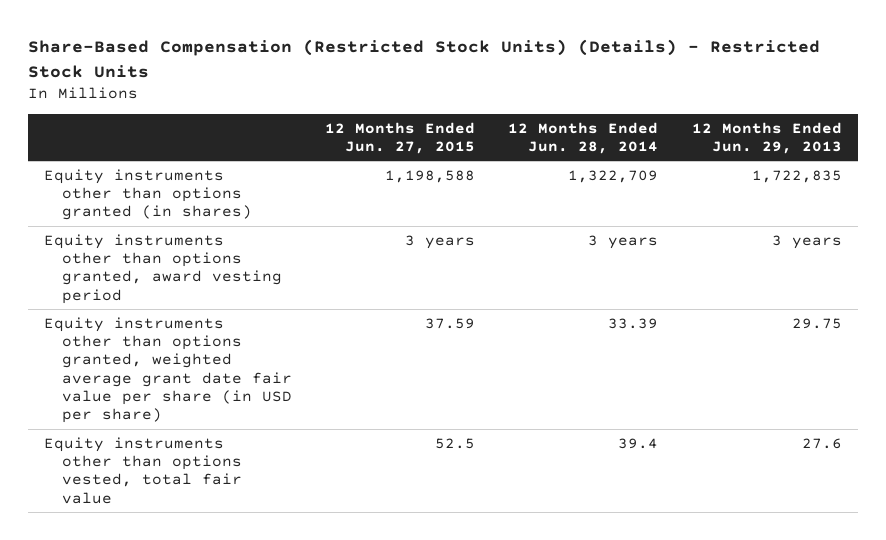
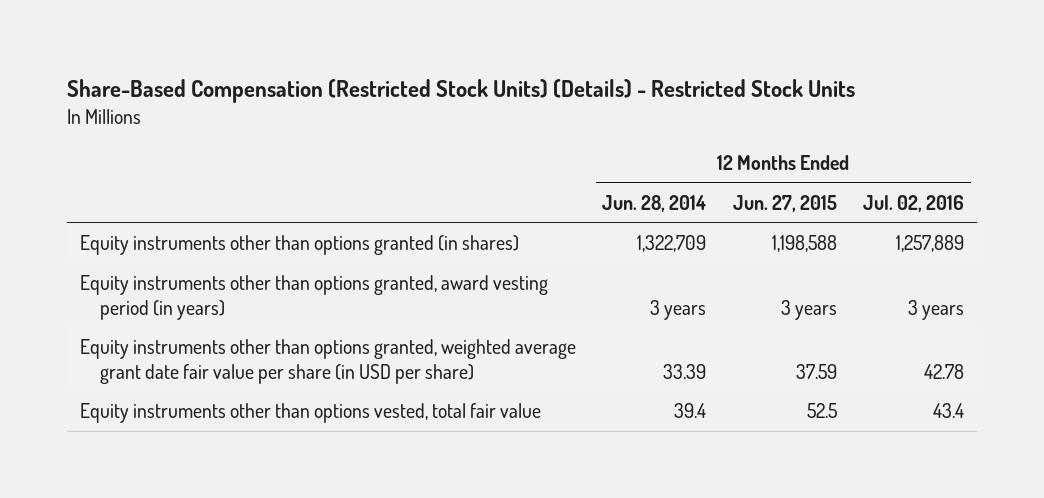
[691,121,842,154] 12 Months Ended Jun. 29, 2013 -> none
none -> [863,194,965,212] Jul. 02, 2016
[44,233,283,304] Equity instruments other than options granted, award vesting period -> [80,274,549,320] Equity instruments other than options granted, award vesting period (in years)

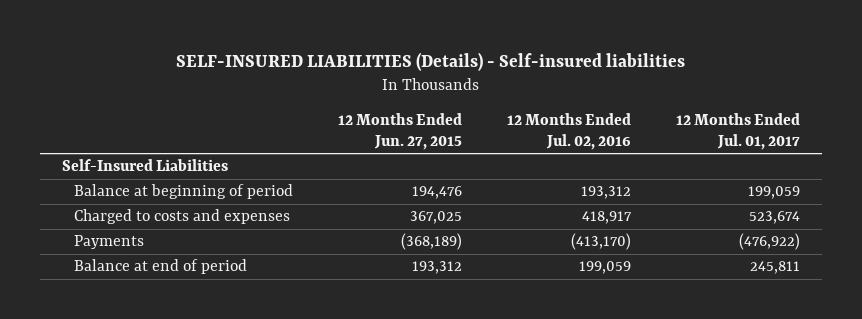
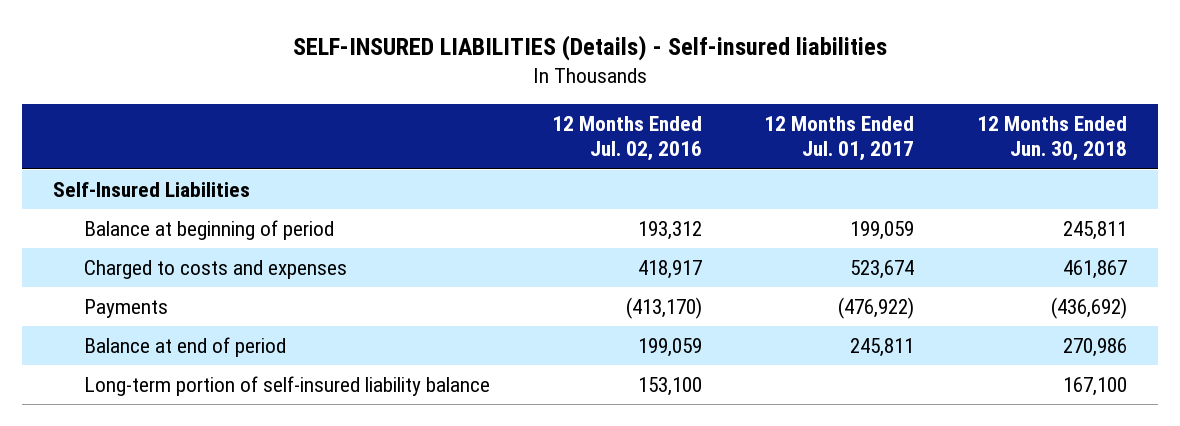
[338,112,463,150] 12 Months Ended Jun. 27, 2015 -> none
none -> [976,115,1127,162] 12 Months Ended Jun. 30, 2018
none -> [83,376,490,397] Long-term portion of self-insured liability balance

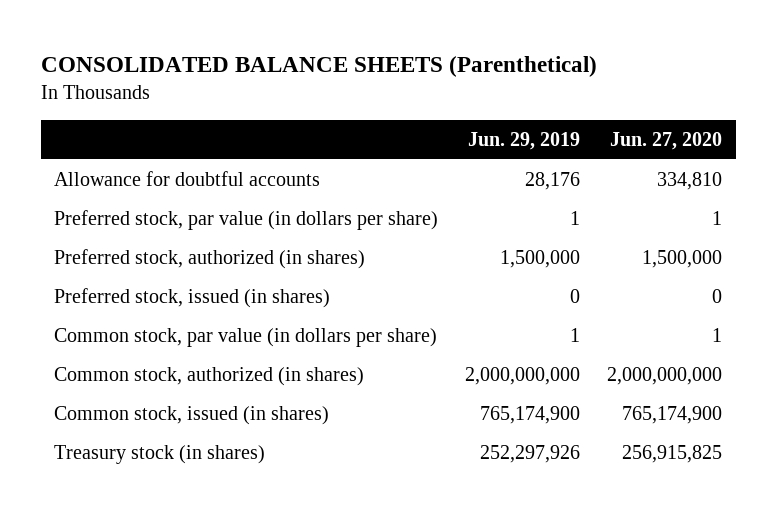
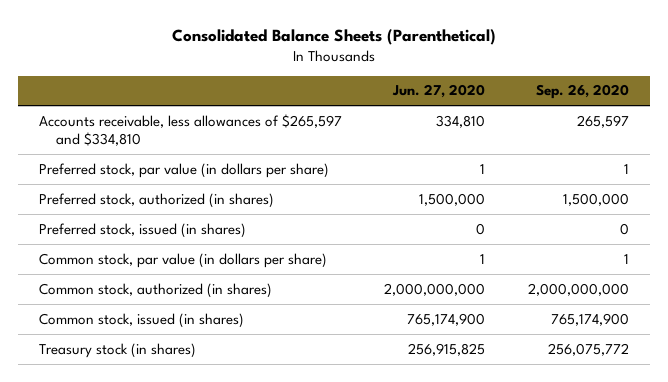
[40,56,597,78] CONSOLIDATED BALANCE SHEETS (Parenthetical) -> [171,28,496,45] Consolidated Balance Sheets (Parenthetical)
[468,131,581,150] Jun. 29, 2019 -> none
none -> [535,84,629,100] Sep. 26, 2020
[54,171,321,187] Allowance for doubtful accounts -> [39,113,343,147] Accounts receivable, less allowances of $265,597 and $334,810

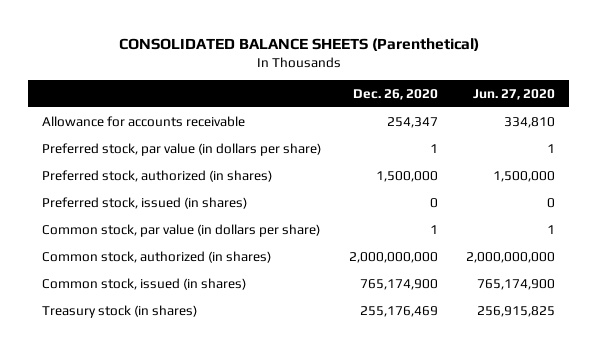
[171,28,496,45] Consolidated Balance Sheets (Parenthetical) -> [118,37,479,51] CONSOLIDATED BALANCE SHEETS (Parenthetical)
[535,84,629,100] Sep. 26, 2020 -> none
none -> [353,88,439,100] Dec. 26, 2020
[39,113,343,147] Accounts receivable, less allowances of $265,597 and $334,810 -> [41,115,245,127] Allowance for accounts receivable

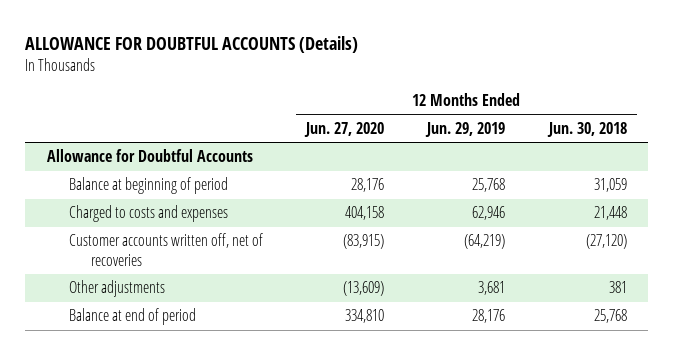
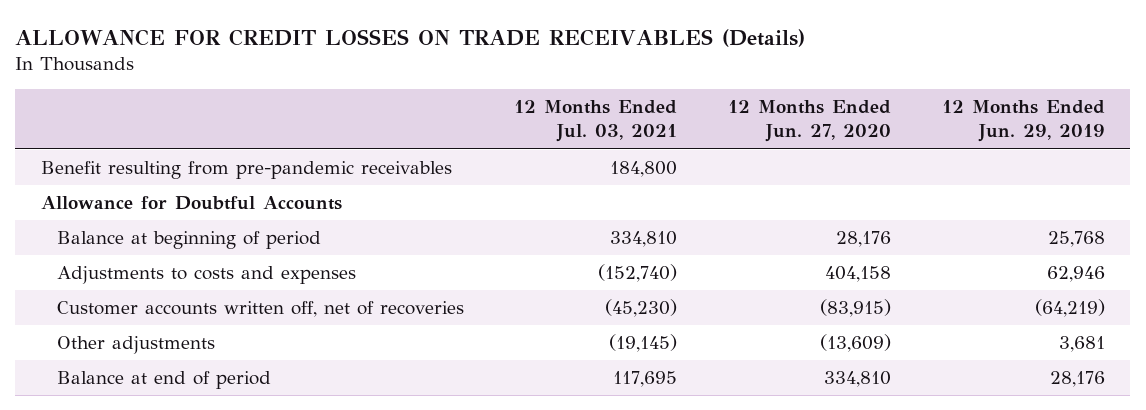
[25,35,359,53] ALLOWANCE FOR DOUBTFUL ACCOUNTS (Details) -> [15,28,806,47] ALLOWANCE FOR CREDIT LOSSES ON TRADE RECEIVABLES (Details)
[546,121,627,137] Jun. 30, 2018 -> none
none -> [514,100,678,143] 12 Months Ended Jul. 03, 2021
none -> [40,161,452,180] Benefit resulting from pre-pandemic receivables
[69,205,229,223] Charged to costs and expenses -> [56,266,356,285] Adjustments to costs and expenses

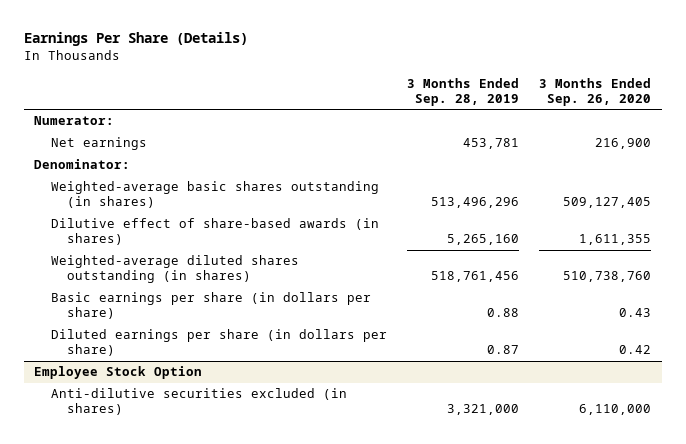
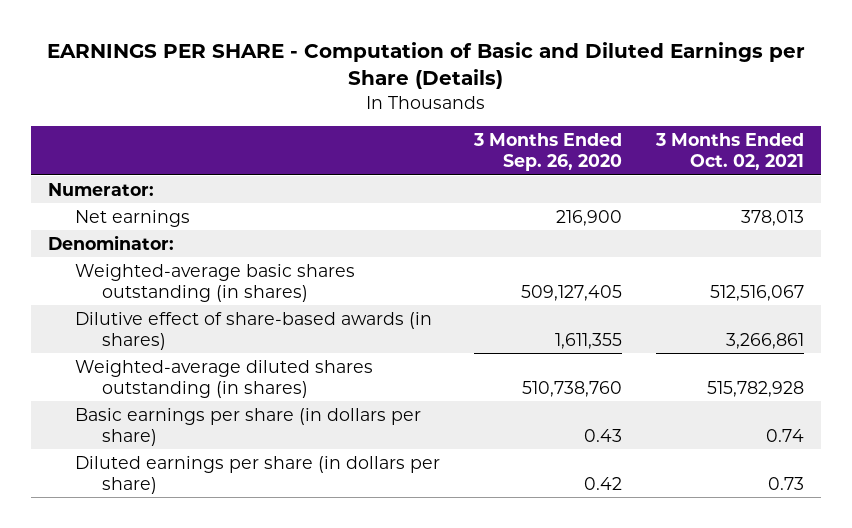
[24,32,249,47] Earnings Per Share (Details) -> [46,41,805,90] EARNINGS PER SHARE - Computation of Basic and Diluted Earnings per Share (Details)
[407,77,520,106] 3 Months Ended Sep. 28, 2019 -> none
none -> [654,132,804,171] 3 Months Ended Oct. 02, 2021
[34,366,203,380] Employee Stock Option -> none
[50,388,347,416] Anti-dilutive securities excluded (in shares) -> none

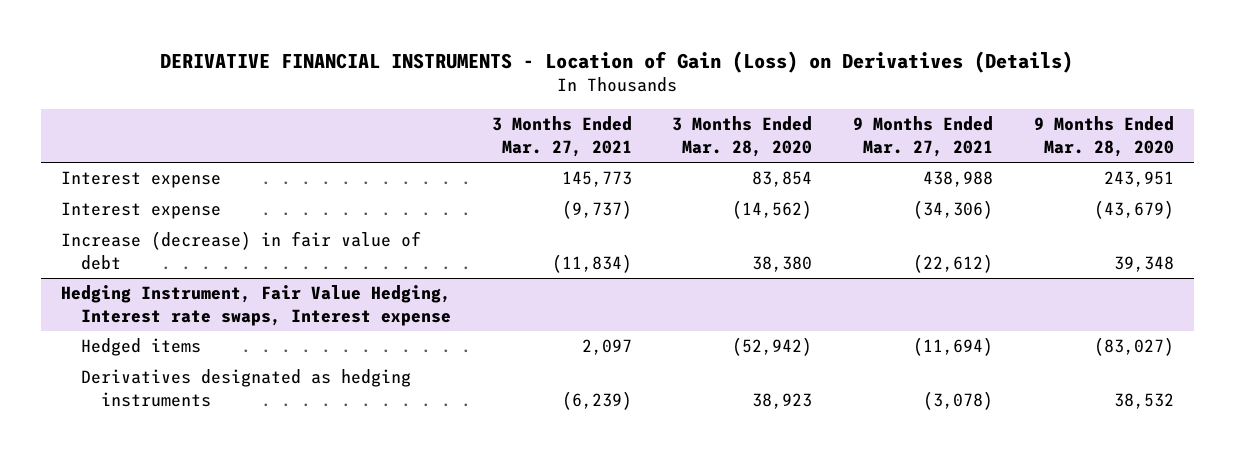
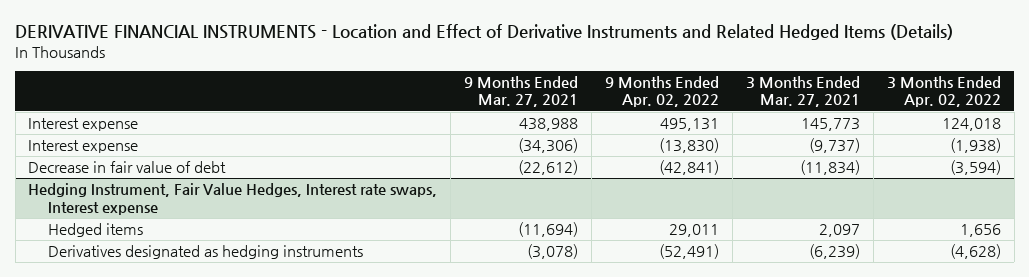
[160,50,1074,73] DERIVATIVE FINANCIAL INSTRUMENTS - Location of Gain (Loss) on Derivatives (Details) -> [15,24,954,41] DERIVATIVE FINANCIAL INSTRUMENTS - Location and Effect of Derivative Instruments and Related Hedged Items (Details)
[672,116,813,158] 3 Months Ended Mar. 28, 2020 -> none
[1033,116,1174,158] 9 Months Ended Mar. 28, 2020 -> none
none -> [605,76,720,108] 9 Months Ended Apr. 02, 2022
none -> [886,76,1001,108] 3 Months Ended Apr. 02, 2022
[60,231,421,271] Increase (decrease) in fair value of debt -> [28,161,227,174] Decrease in fair value of debt
[60,285,451,327] Hedging Instrument, Fair Value Hedging, Interest rate swaps, Interest expense -> [28,183,438,215] Hedging Instrument, Fair Value Hedges, Interest rate swaps, Interest expense

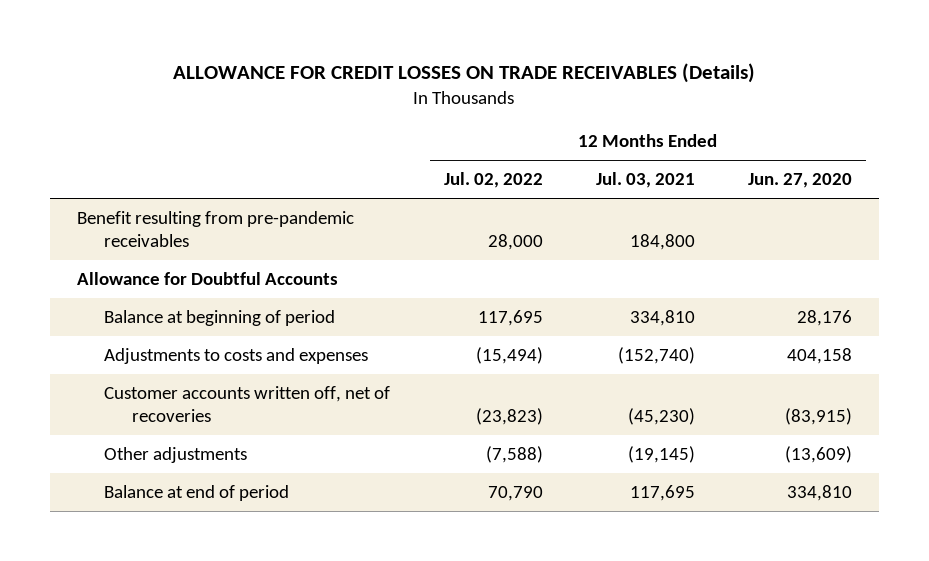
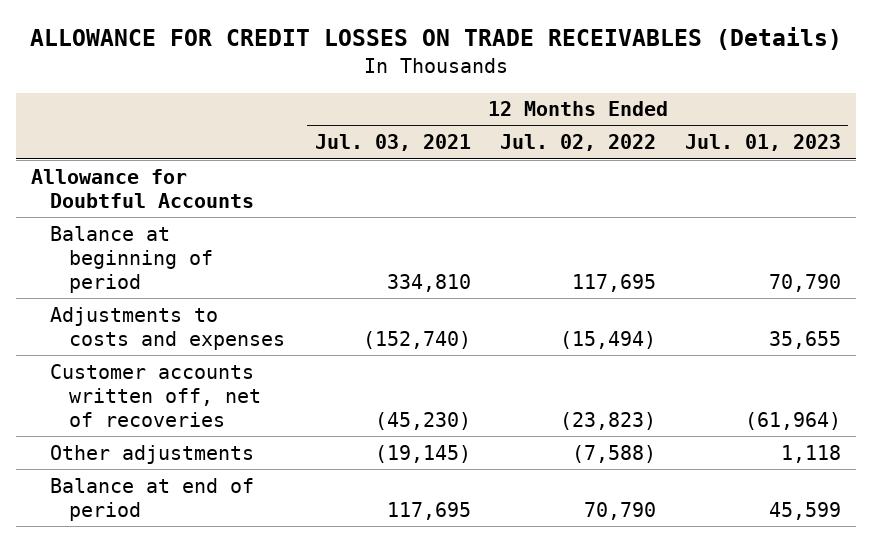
[748,173,853,189] Jun. 27, 2020 -> none
none -> [685,134,842,152] Jul. 01, 2023
[76,211,354,248] Benefit resulting from pre-pandemic receivables -> none

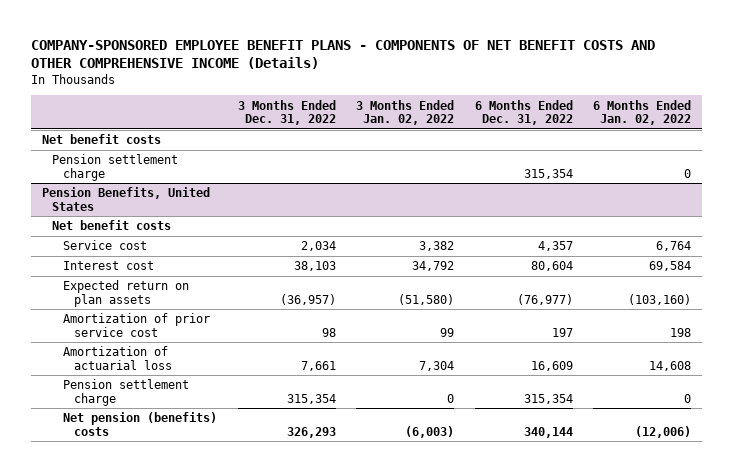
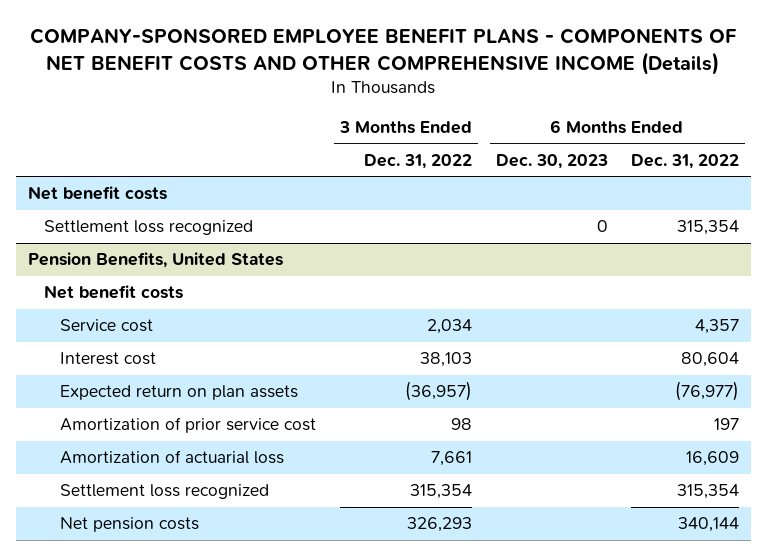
[356,99,455,126] 3 Months Ended Jan. 02, 2022 -> none
[593,99,692,126] 6 Months Ended Jan. 02, 2022 -> none
none -> [495,153,608,169] Dec. 30, 2023
[52,154,179,181] Pension settlement charge -> [43,220,253,236] Settlement loss recognized
[63,379,190,406] Pension settlement charge -> [60,484,270,500] Settlement loss recognized
[63,412,218,436] Net pension (benefits) costs -> [60,517,200,533] Net pension costs

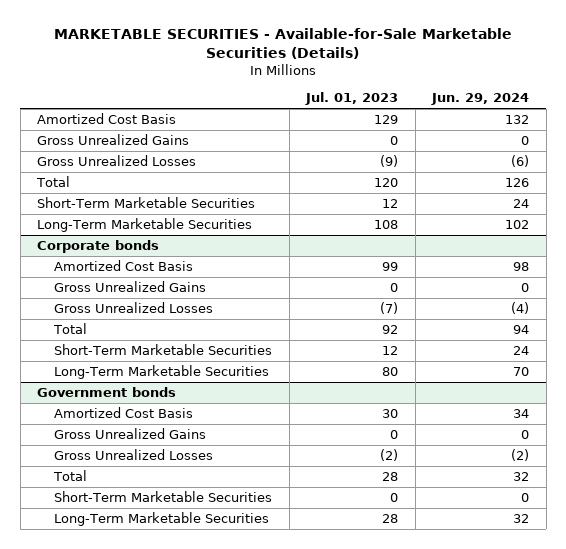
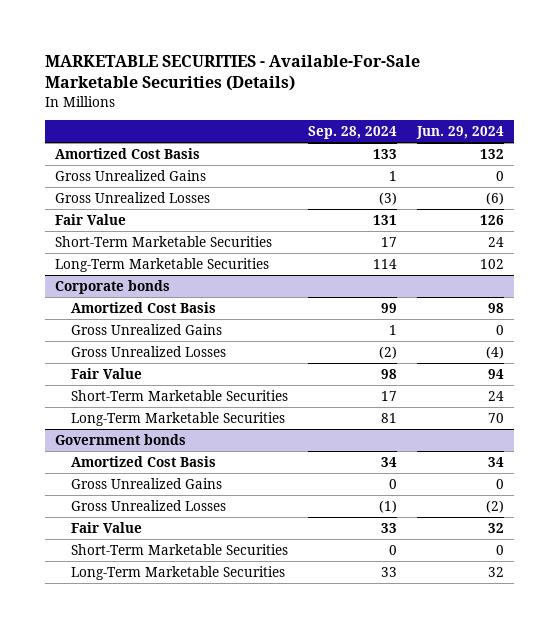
[54,28,513,60] MARKETABLE SECURITIES - Available-for-Sale Marketable Securities (Details) -> [45,54,421,92] MARKETABLE SECURITIES - Available-For-Sale Marketable Securities (Details)
[305,92,399,106] Jul. 01, 2023 -> none
none -> [308,126,398,140] Sep. 28, 2024
[36,175,71,187] Total -> [55,213,127,225] Fair Value
[53,322,88,334] Total -> [71,367,143,379] Fair Value
[53,469,88,481] Total -> [71,521,143,533] Fair Value

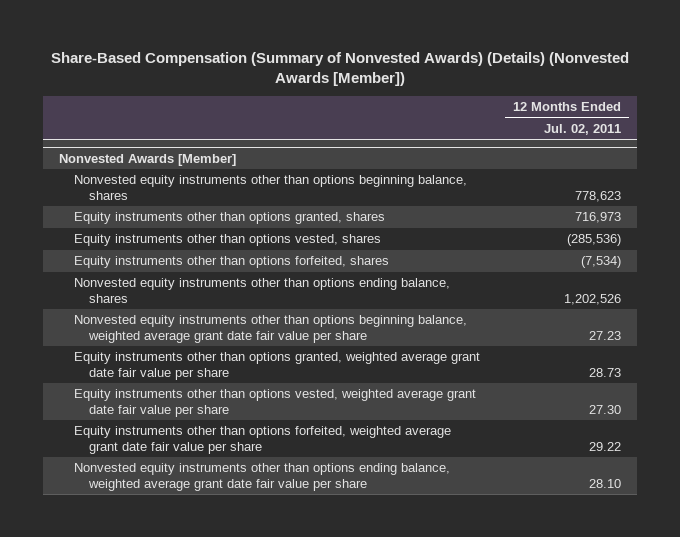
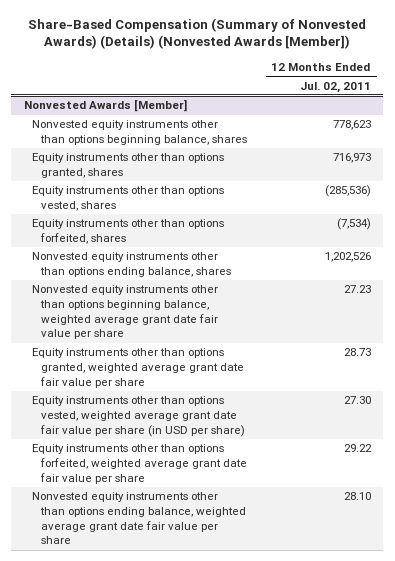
[74,389,477,417] Equity instruments other than options vested, weighted average grant date fair value per share -> [32,396,245,437] Equity instruments other than options vested, weighted average grant date fair value per share (in USD per share)

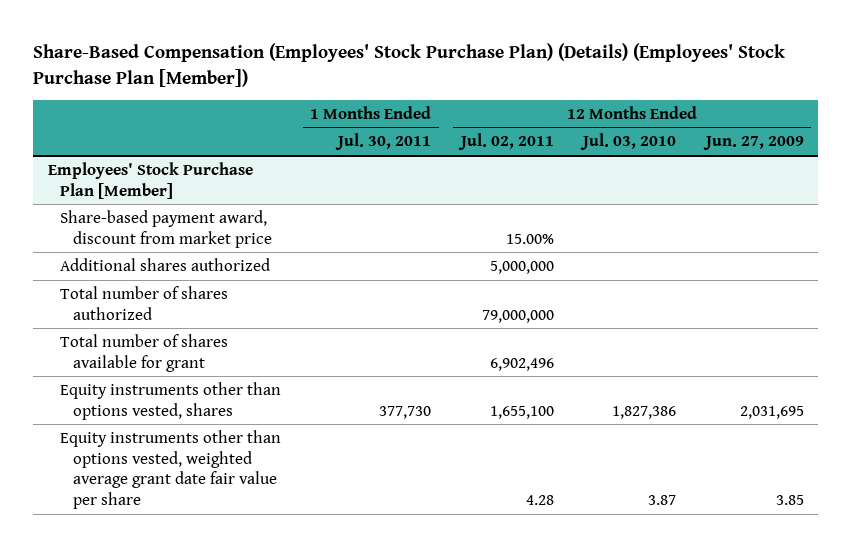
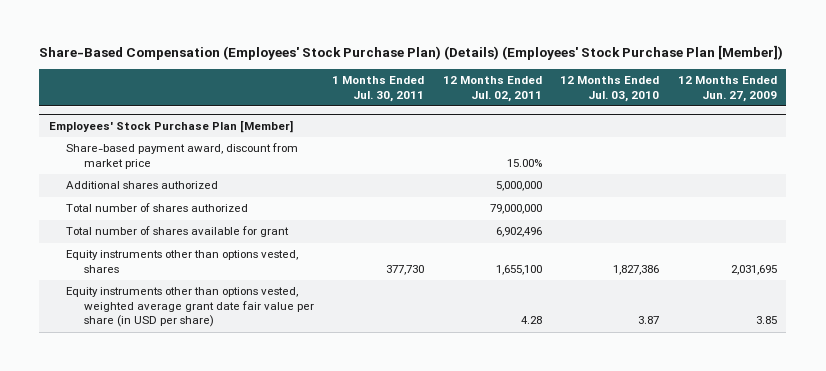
[60,429,282,510] Equity instruments other than options vested, weighted average grant date fair value per share -> [66,287,314,328] Equity instruments other than options vested, weighted average grant date fair value per share (in USD per share)

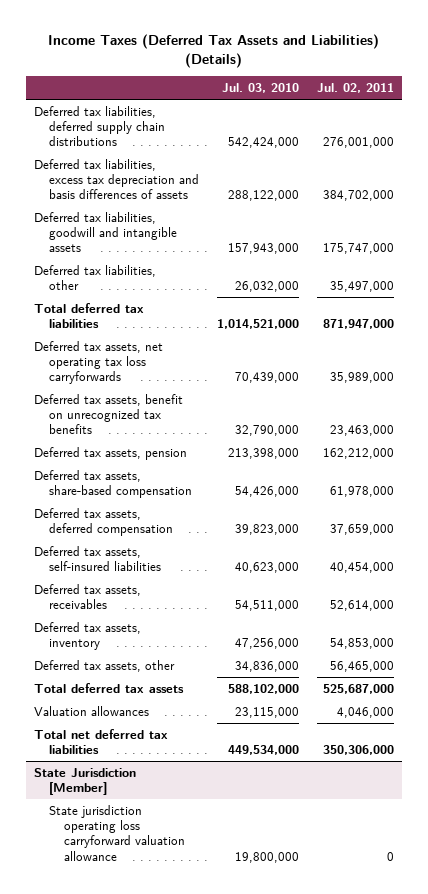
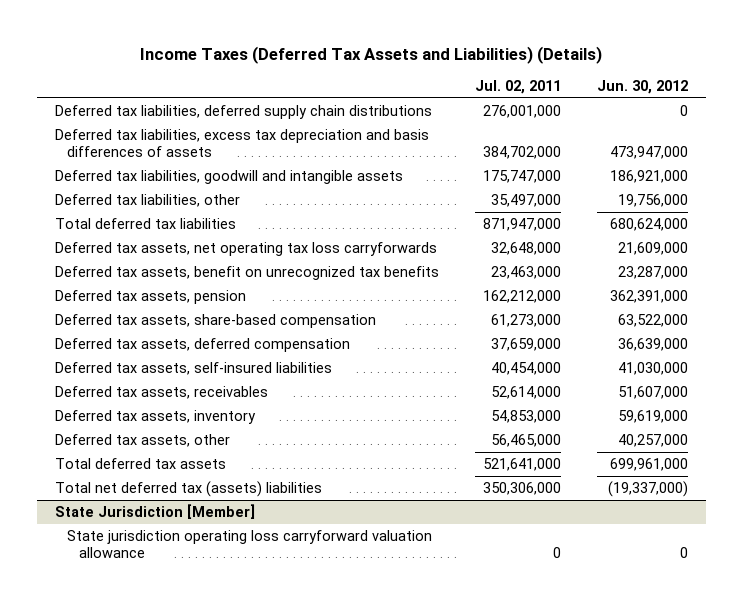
[222,83,300,94] Jul. 03, 2010 -> none
none -> [596,80,688,95] Jun. 30, 2012
[329,372,394,384] 35,989,000 -> [490,241,561,255] 32,648,000
[329,485,394,497] 61,978,000 -> [490,313,561,327] 61,273,000
[34,705,150,716] Valuation allowances -> none
[322,683,394,694] 525,687,000 -> [482,457,561,471] 521,641,000
[34,728,169,754] Total net deferred tax liabilities -> [55,480,323,497] Total net deferred tax (assets) liabilities

